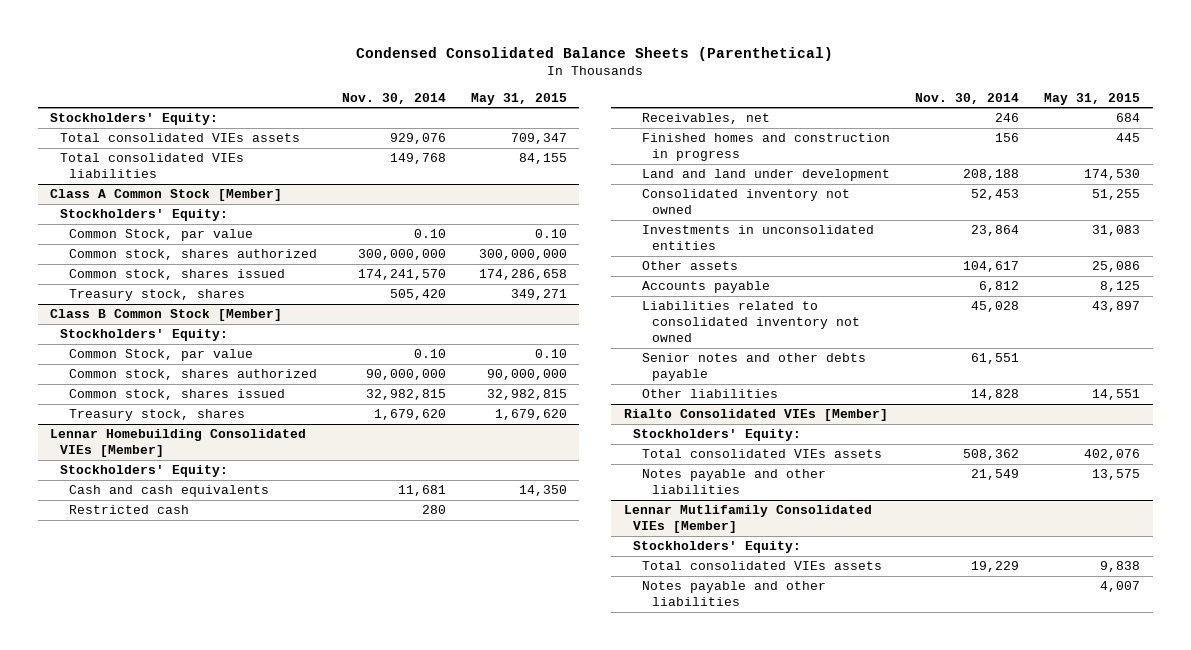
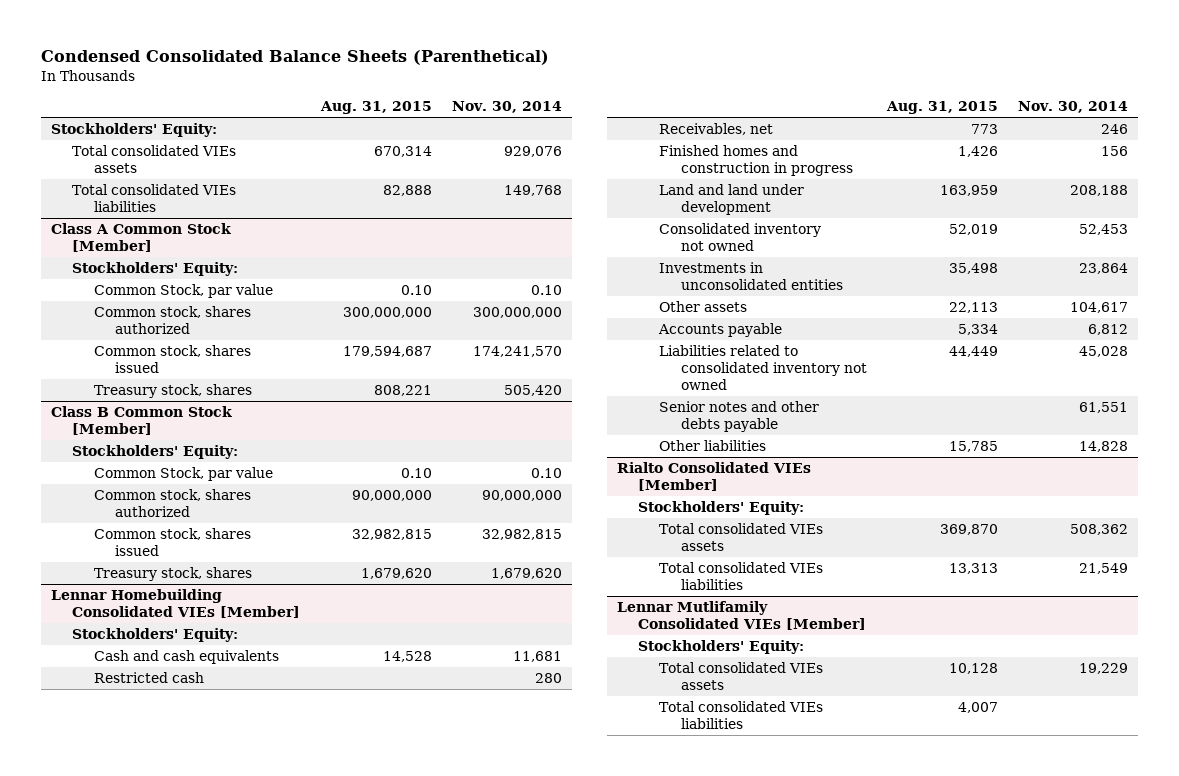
[470,92,567,105] May 31, 2015 -> none
none -> [319,101,432,115] Aug. 31, 2015
[642,468,827,495] Notes payable and other liabilities -> [659,562,824,591] Total consolidated VIEs liabilities
[642,580,827,607] Notes payable and other liabilities -> none
none -> [659,701,824,730] Total consolidated VIEs liabilities

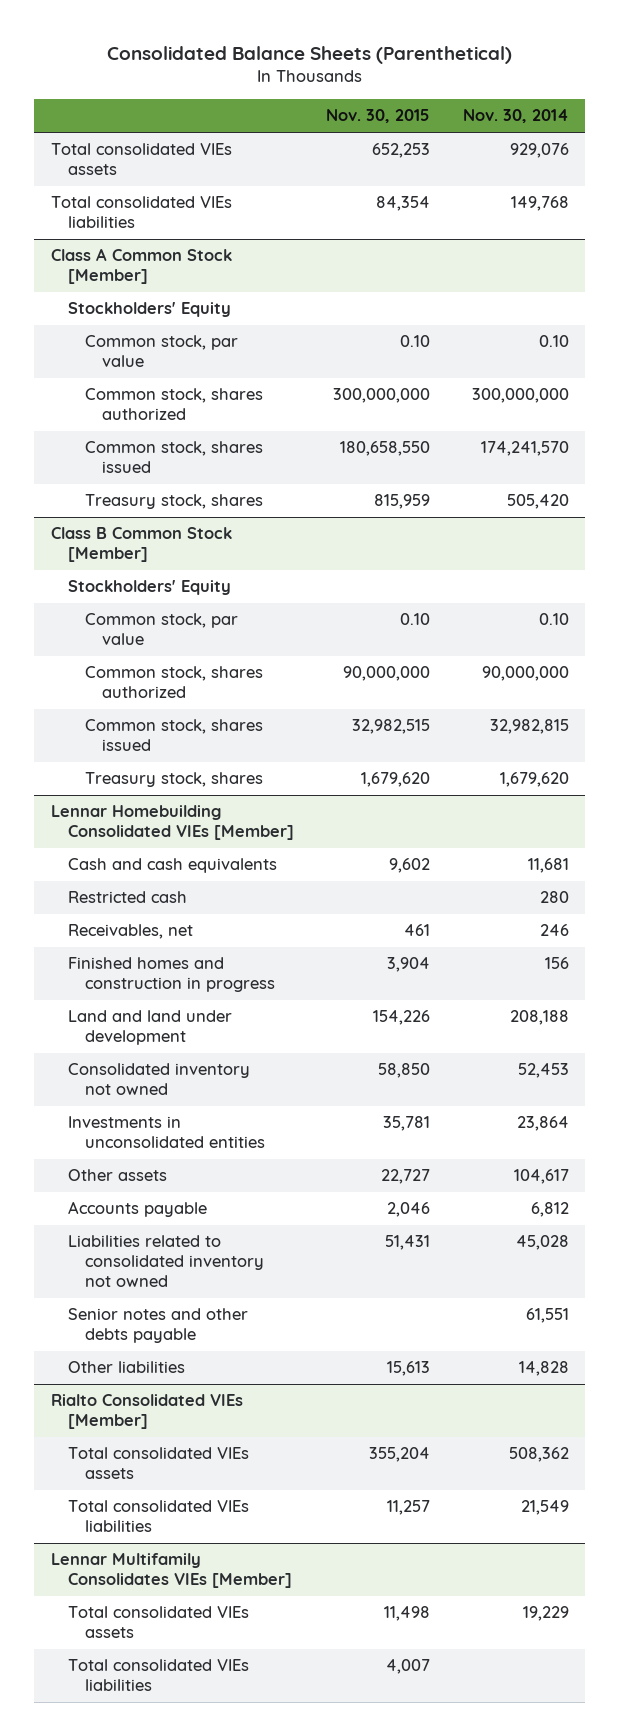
[40,50,549,66] Condensed Consolidated Balance Sheets (Parenthetical) -> [106,46,512,65] Consolidated Balance Sheets (Parenthetical)
[319,101,432,115] Aug. 31, 2015 -> none
none -> [326,109,431,124] Nov. 30, 2015
[50,123,217,138] Stockholders' Equity: -> none
[72,262,239,277] Stockholders' Equity: -> [67,302,231,318] Stockholders' Equity
[93,284,273,299] Common Stock, par value -> [84,335,238,368] Common stock, par value
[72,445,239,460] Stockholders' Equity: -> [67,580,231,596] Stockholders' Equity
[93,467,273,482] Common Stock, par value -> [84,613,238,646] Common stock, par value
[72,628,239,643] Stockholders' Equity: -> none
[638,501,805,516] Stockholders' Equity: -> none
[616,601,867,631] Lennar Mutlifamily Consolidated VIEs [Member] -> none
[638,640,805,655] Stockholders' Equity: -> none
none -> [50,1553,292,1589] Lennar Multifamily Consolidates VIEs [Member]

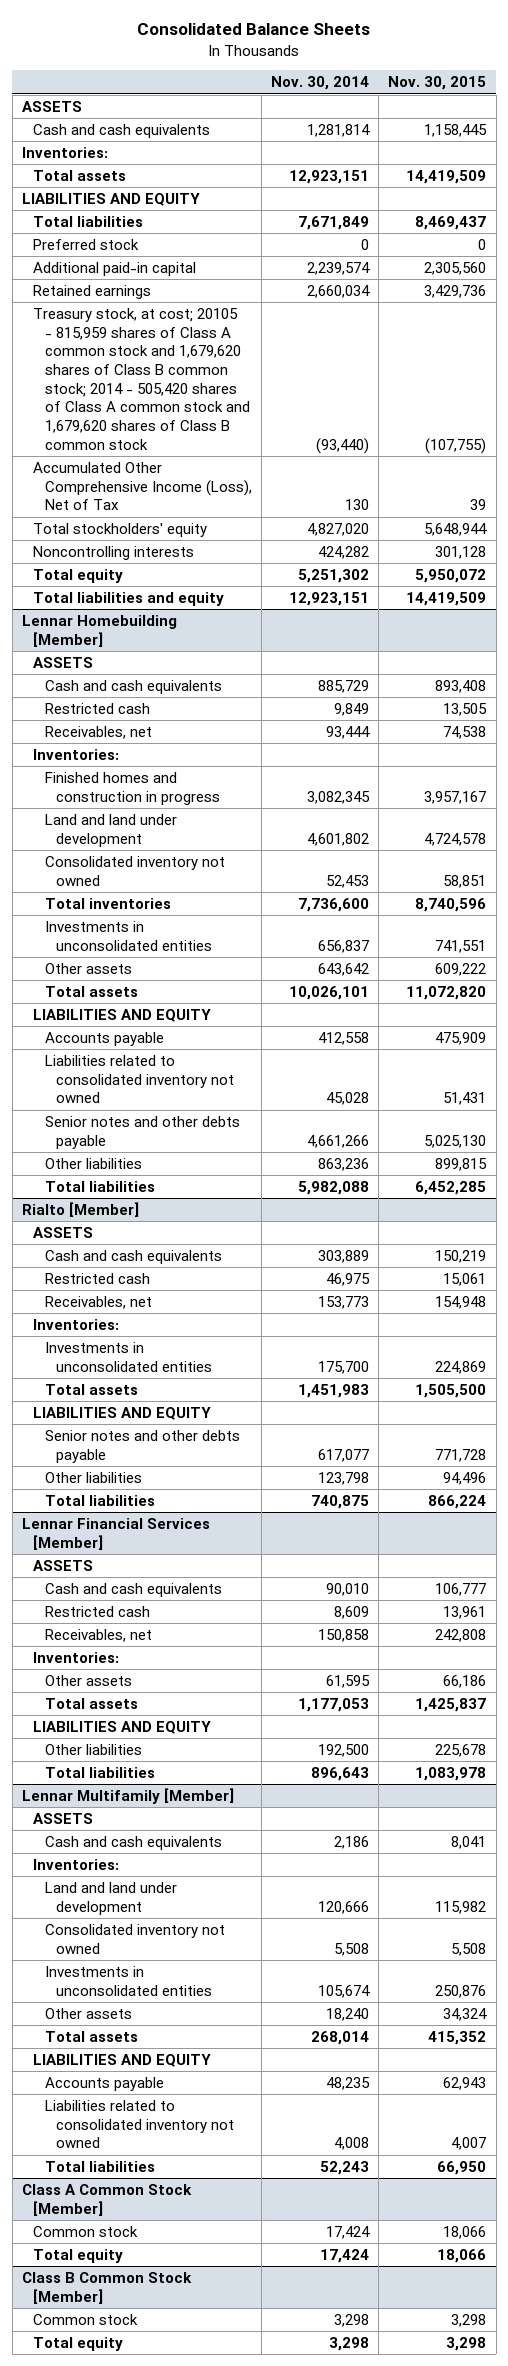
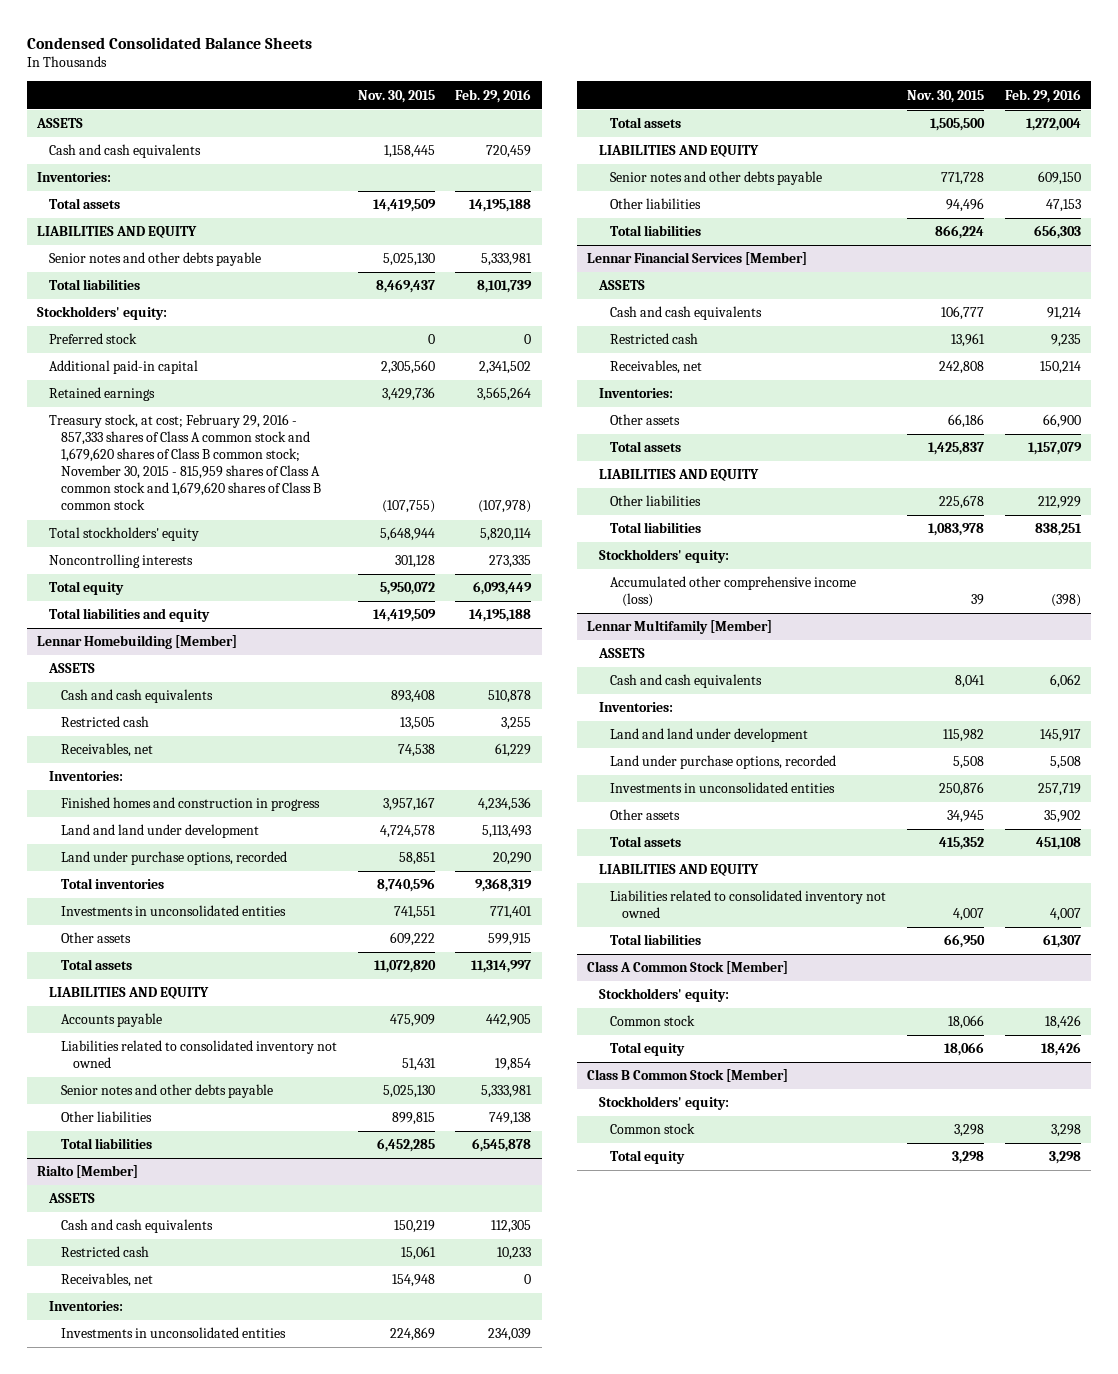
[137,23,371,36] Consolidated Balance Sheets -> [27,36,313,49] Condensed Consolidated Balance Sheets
[270,76,369,91] Nov. 30, 2014 -> none
none -> [455,88,532,103] Feb. 29, 2016
none -> [49,252,262,267] Senior notes and other debts payable
none -> [37,306,168,321] Stockholders' equity:
[33,461,252,511] Accumulated Other Comprehensive Income (Loss), Net of Tax -> none
[33,307,250,450] Treasury stock, at cost; 20105 - 815,959 shares of Class A common stock and 1,679,620 shares of Class B common stock; 2014 - 505,420 shares of Class A common stock and 1,679,620 shares of Class B common stock -> [49,414,321,511] Treasury stock, at cost; February 29, 2016 - 857,333 shares of Class A common stock and 1,679,620 shares of Class B common stock; November 30, 2015 - 815,959 shares of Class A common stock and 1,679,620 shares of Class B common stock
[44,855,225,886] Consolidated inventory not owned -> [60,851,287,866] Land under purchase options, recorded
none -> [598,549,729,564] Stockholders' equity:
none -> [610,576,857,608] Accumulated other comprehensive income (loss)
[44,1923,225,1954] Consolidated inventory not owned -> [610,755,837,770] Land under purchase options, recorded
[443,2007,488,2021] 34,324 -> [947,810,985,824] 34,945
[44,2076,164,2091] Accounts payable -> none
none -> [598,988,729,1003] Stockholders' equity:
none -> [598,1096,729,1111] Stockholders' equity:

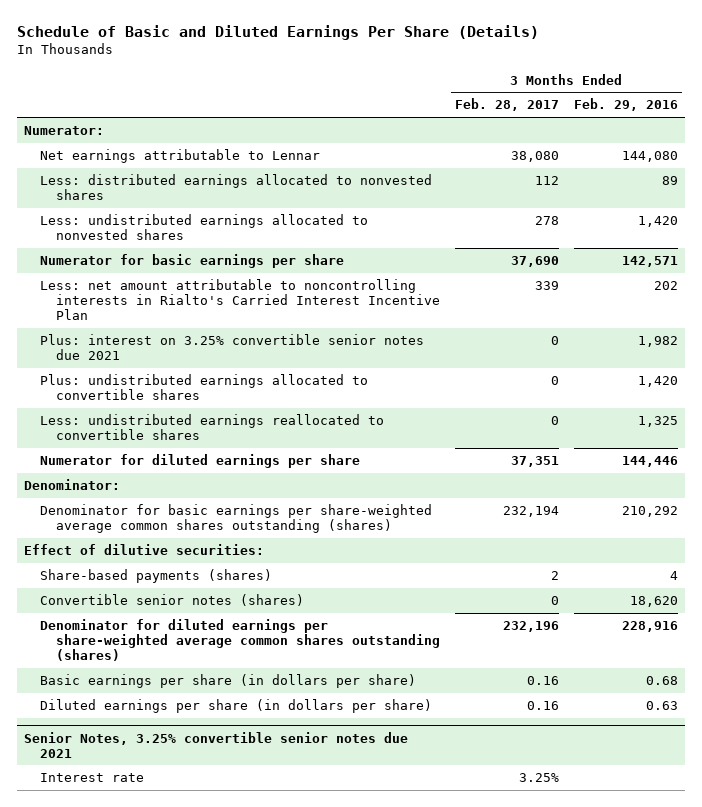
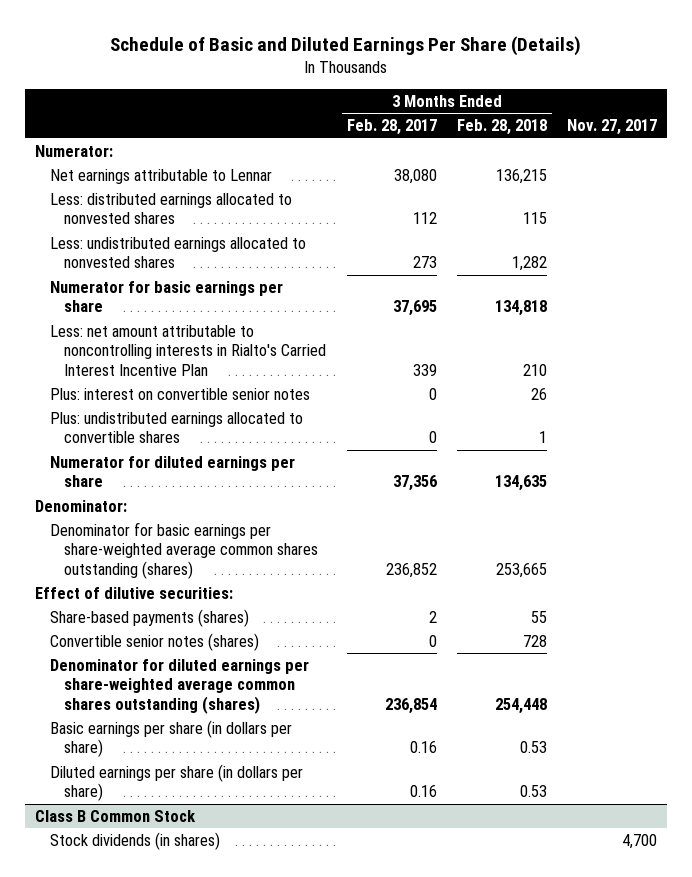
[573,98,678,112] Feb. 29, 2016 -> none
none -> [456,119,547,136] Feb. 28, 2018
none -> [567,119,658,136] Nov. 27, 2017
[534,216,559,226] 278 -> [412,256,437,269] 273
[510,256,559,268] 37,690 -> [392,300,437,317] 37,695
[40,334,425,361] Plus: interest on 3.25% convertible senior notes due 2021 -> [49,387,310,400] Plus: interest on convertible senior notes
[40,414,385,441] Less: undistributed earnings reallocated to convertible shares -> none
[510,456,559,468] 37,351 -> [392,475,437,492] 37,356
[502,506,559,518] 232,194 -> [385,562,437,578] 236,852
[502,621,559,633] 232,196 -> [384,697,437,714] 236,854
[24,731,409,758] Senior Notes, 3.25% convertible senior notes due 2021 -> none
[40,773,145,783] Interest rate -> none
none -> [35,809,197,822] Class B Common Stock
none -> [49,831,220,850] Stock dividends (in shares)

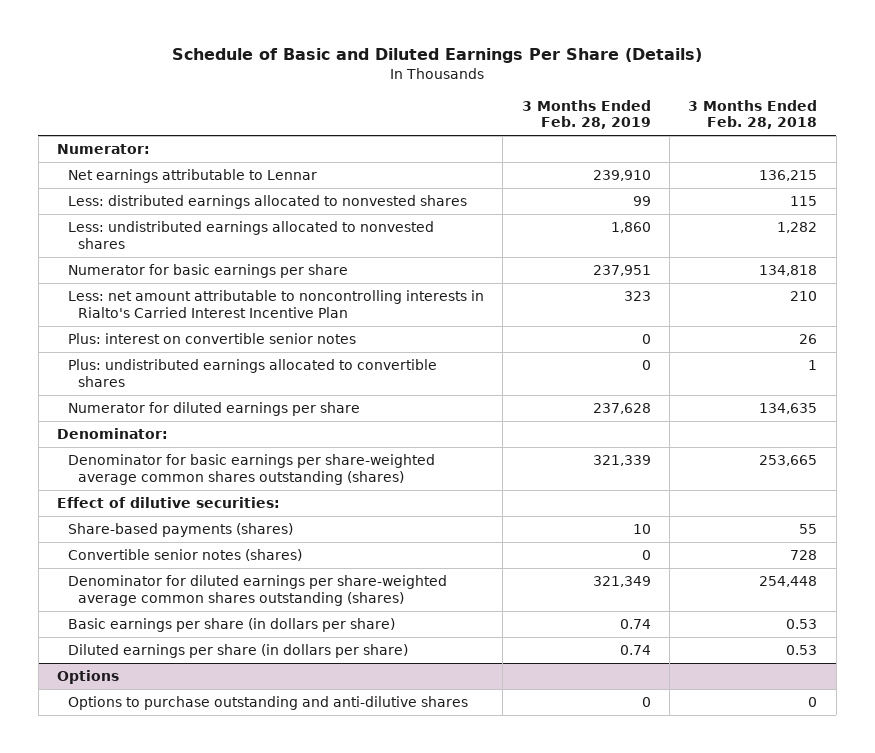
[346,119,437,136] Feb. 28, 2017 -> none
[567,119,658,136] Nov. 27, 2017 -> none
none -> [521,99,651,130] 3 Months Ended Feb. 28, 2019
[35,809,197,822] Class B Common Stock -> none
[49,831,220,850] Stock dividends (in shares) -> none
none -> [57,670,120,685] Options
none -> [67,696,468,711] Options to purchase outstanding and anti-dilutive shares

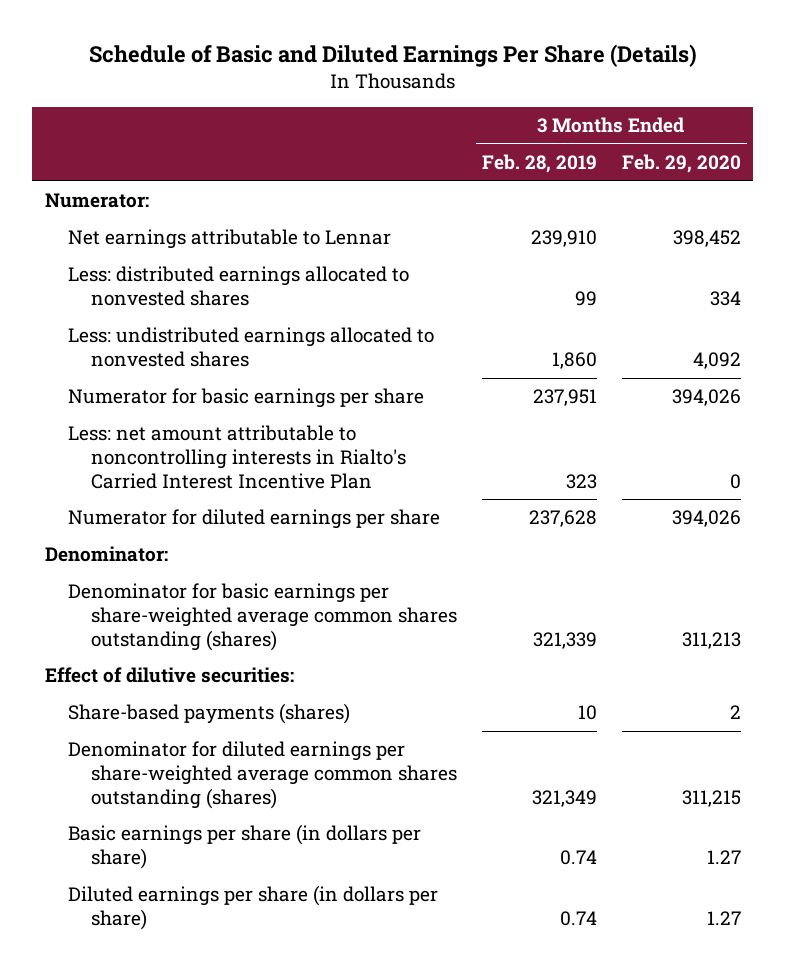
[688,99,818,130] 3 Months Ended Feb. 28, 2018 -> none
none -> [621,154,741,174] Feb. 29, 2020
[67,333,356,345] Plus: interest on convertible senior notes -> none
[67,359,437,387] Plus: undistributed earnings allocated to convertible shares -> none
[67,549,302,562] Convertible senior notes (shares) -> none
[57,670,120,685] Options -> none
[67,696,468,711] Options to purchase outstanding and anti-dilutive shares -> none

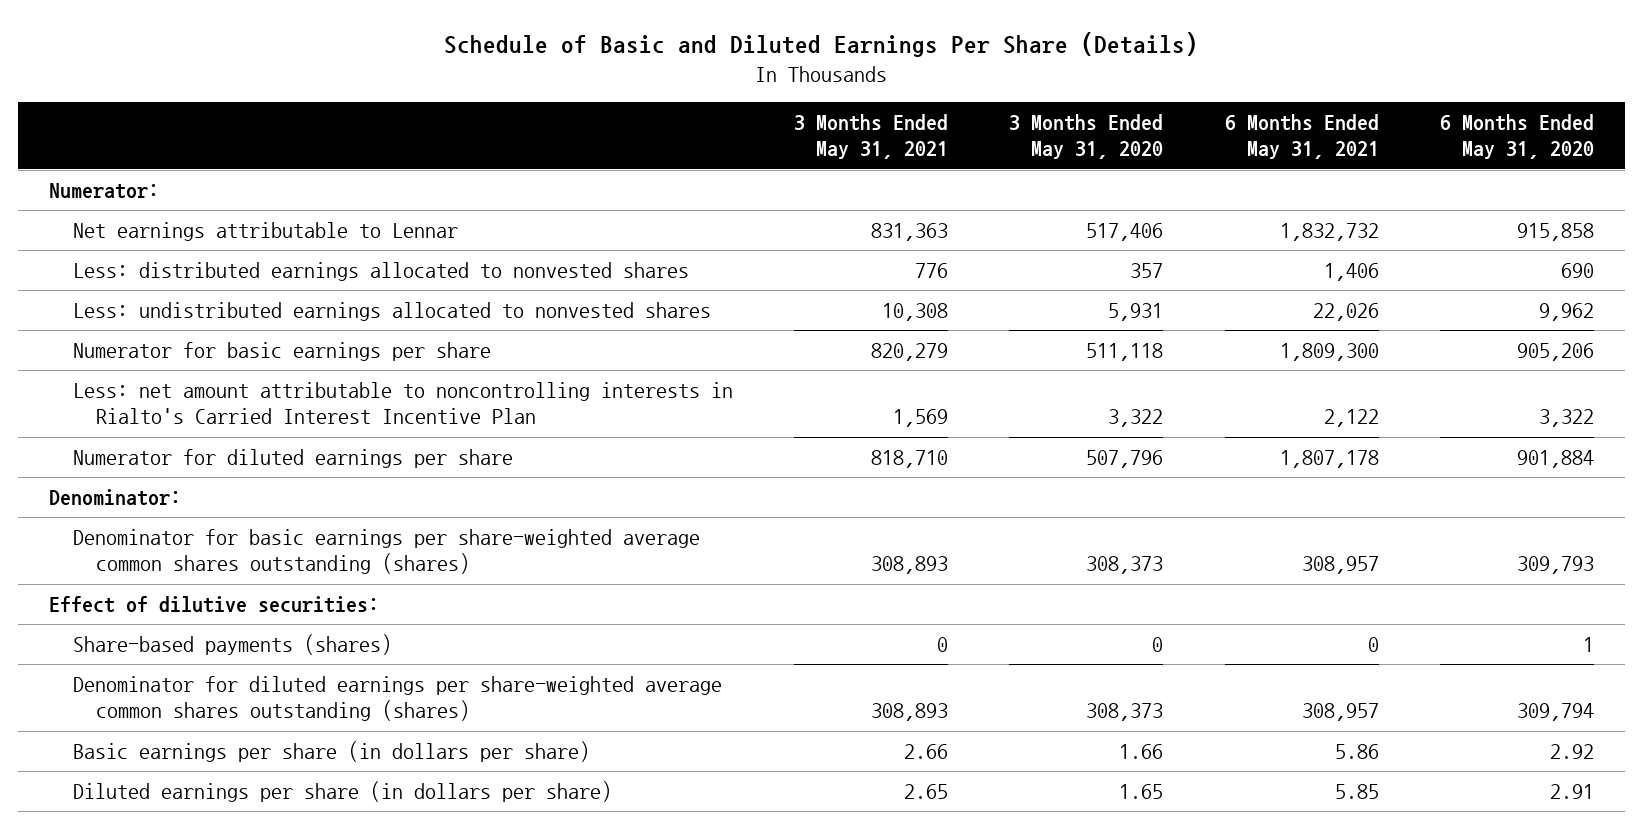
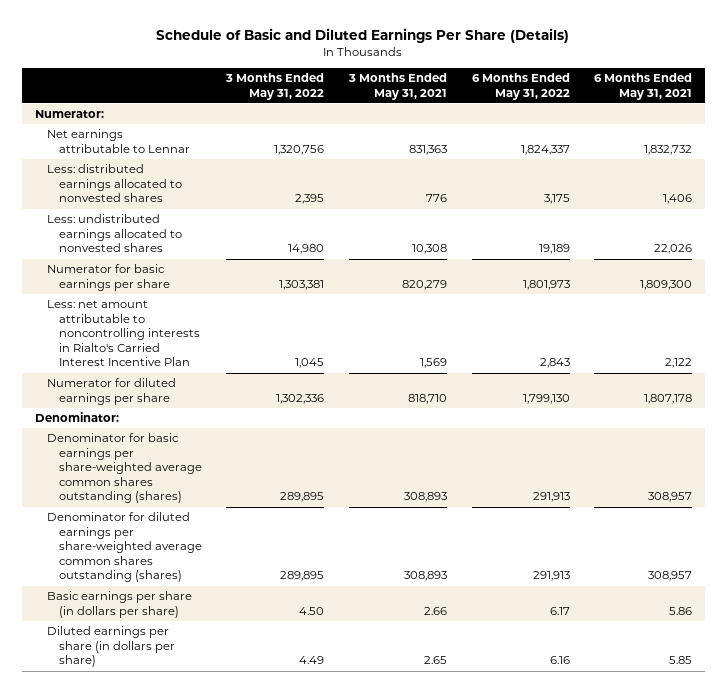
[1009,114,1164,160] 3 Months Ended May 31, 2020 -> none
[1439,114,1594,160] 6 Months Ended May 31, 2020 -> none
none -> [225,73,325,100] 3 Months Ended May 31, 2022
none -> [471,73,570,100] 6 Months Ended May 31, 2022
[49,596,380,614] Effect of dilutive securities: -> none
[72,634,392,656] Share-based payments (shares) -> none

